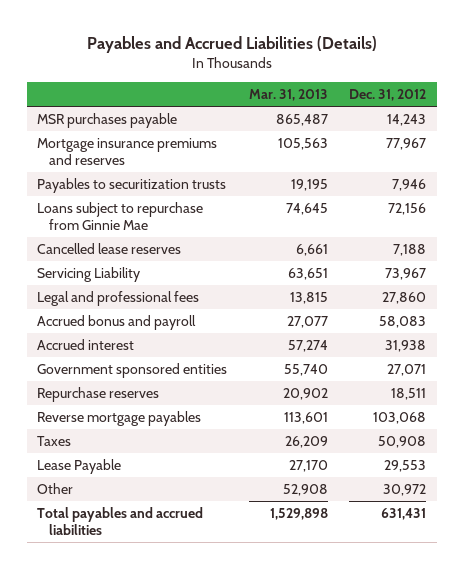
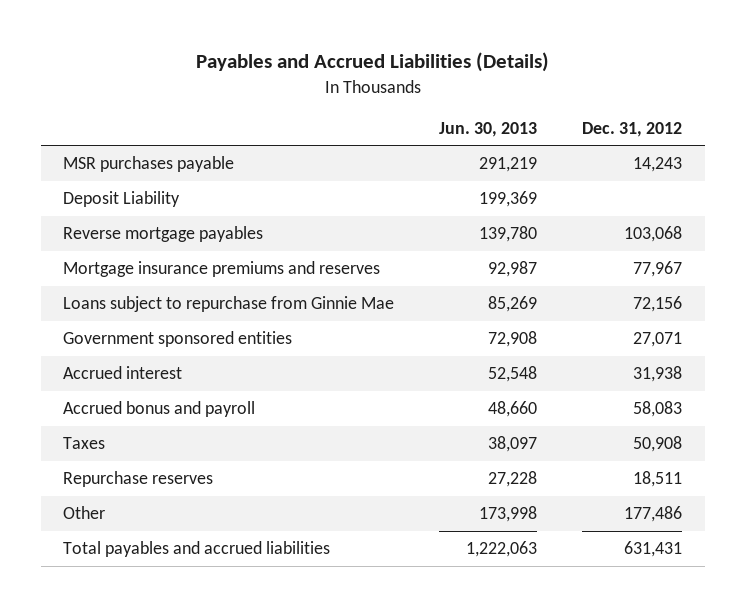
[248,89,328,102] Mar. 31, 2013 -> none
none -> [439,121,538,137] Jun. 30, 2013
none -> [63,191,181,208] Deposit Liability
[37,411,202,427] Reverse mortgage payables -> [63,226,264,243] Reverse mortgage payables
[37,178,227,194] Payables to securitization trusts -> none
[37,243,182,255] Cancelled lease reserves -> none
[37,267,141,283] Servicing Liability -> none
[37,291,200,307] Legal and professional fees -> none
[37,339,135,351] Accrued interest -> [63,366,183,380] Accrued interest
[37,315,197,331] Accrued bonus and payroll -> [63,401,256,418] Accrued bonus and payroll
[37,459,122,475] Lease Payable -> none
[37,387,160,403] Repurchase reserves -> [63,471,214,488] Repurchase reserves
[383,484,427,497] 30,972 -> [624,506,683,523] 177,486

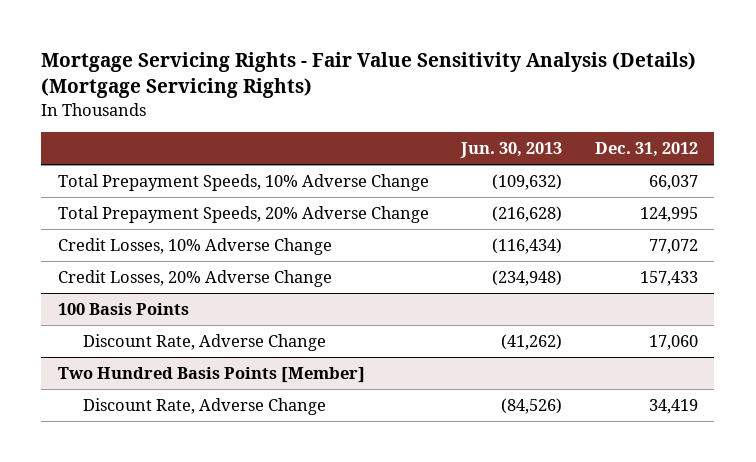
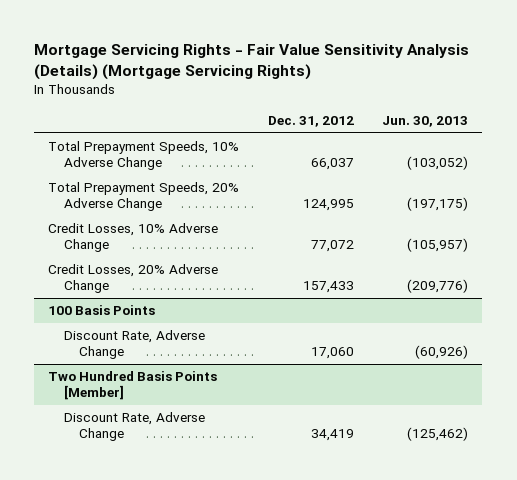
[492,174,563,191] (109,632) -> [407,156,469,171] (103,052)
[492,206,563,223] (216,628) -> [407,197,469,212] (197,175)
[492,238,563,255] (116,434) -> [407,238,469,253] (105,957)
[492,270,563,287] (234,948) -> [407,279,469,294] (209,776)
[501,334,563,351] (41,262) -> [415,345,469,360] (60,926)
[501,398,563,415] (84,526) -> [407,427,469,442] (125,462)

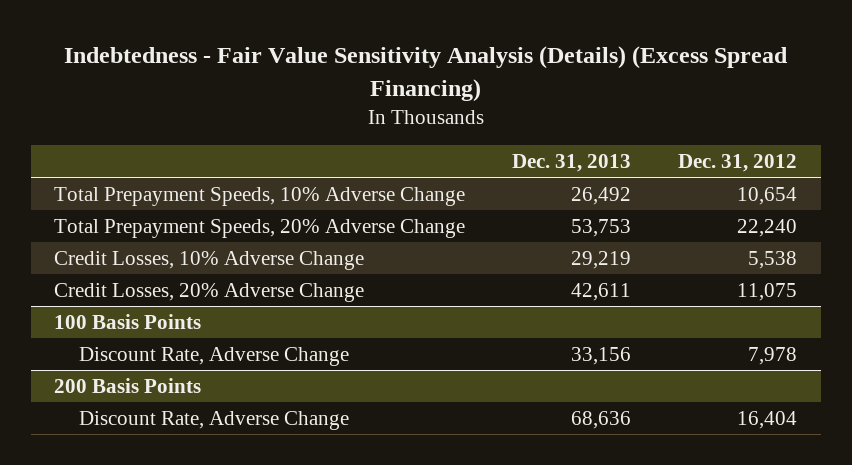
[34,44,470,81] Mortgage Servicing Rights - Fair Value Sensitivity Analysis (Details) (Mortgage Servicing Rights) -> [63,46,788,102] Indebtedness - Fair Value Sensitivity Analysis (Details) (Excess Spread Financing)
[382,116,469,128] Jun. 30, 2013 -> none
none -> [512,153,632,172] Dec. 31, 2013
[310,158,354,171] 66,037 -> [737,186,798,205] 10,654
[302,199,354,212] 124,995 -> [737,218,798,237] 22,240
[310,240,354,253] 77,072 -> [748,250,798,269] 5,538
[302,281,354,294] 157,433 -> [737,282,798,301] 11,075
[48,371,218,401] Two Hundred Basis Points [Member] -> none
[310,347,354,360] 17,060 -> [748,346,798,365] 7,978
none -> [54,377,202,393] 200 Basis Points
[310,429,354,442] 34,419 -> [737,410,798,429] 16,404

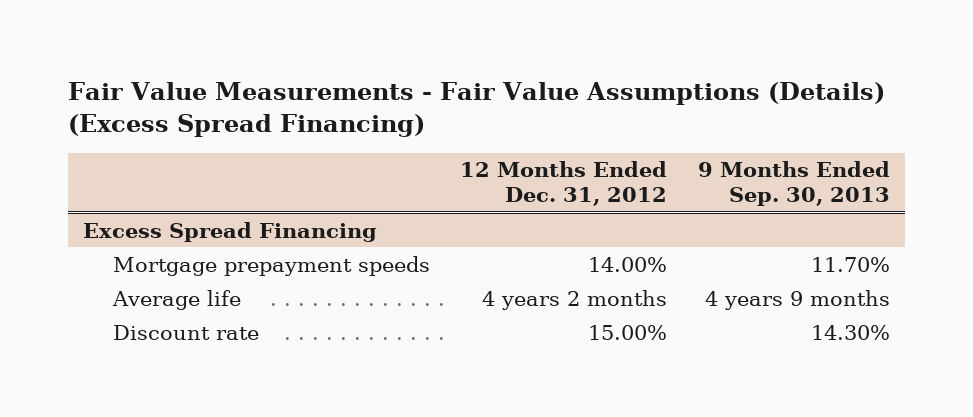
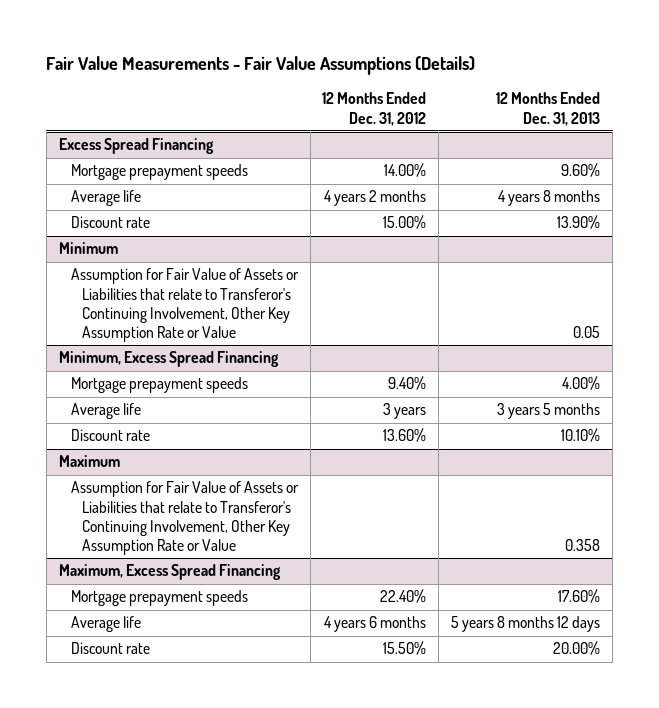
[68,82,886,138] Fair Value Measurements - Fair Value Assumptions (Details) (Excess Spread Financing) -> [46,56,476,76] Fair Value Measurements - Fair Value Assumptions (Details)
[697,161,890,206] 9 Months Ended Sep. 30, 2013 -> none
none -> [496,92,601,126] 12 Months Ended Dec. 31, 2013
none -> [58,242,118,255] Minimum
none -> [70,268,299,343] Assumption for Fair Value of Assets or Liabilities that relate to Transferor's Continuing Involvement, Other Key Assumption Rate or Value
none -> [58,351,279,368] Minimum, Excess Spread Financing
none -> [70,377,248,394] Mortgage prepayment speeds
none -> [70,403,141,420] Average life
none -> [70,429,150,442] Discount rate
none -> [58,455,120,468] Maximum
none -> [70,481,299,556] Assumption for Fair Value of Assets or Liabilities that relate to Transferor's Continuing Involvement, Other Key Assumption Rate or Value
none -> [58,564,281,581] Maximum, Excess Spread Financing
none -> [70,590,248,607] Mortgage prepayment speeds
none -> [70,616,141,633] Average life
none -> [70,642,150,655] Discount rate

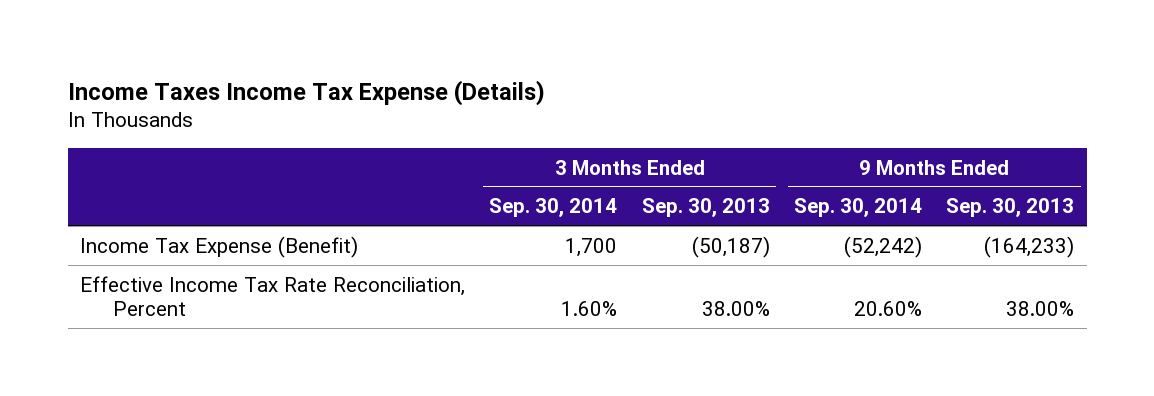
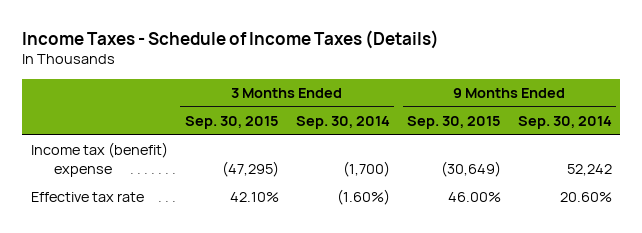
[67,79,545,106] Income Taxes Income Tax Expense (Details) -> [22,29,440,49] Income Taxes - Schedule of Income Taxes (Details)
[641,198,770,218] Sep. 30, 2013 -> none
[946,198,1075,218] Sep. 30, 2013 -> none
none -> [184,115,279,129] Sep. 30, 2015
none -> [406,115,501,129] Sep. 30, 2015
[79,235,358,258] Income Tax Expense (Benefit) -> [30,142,168,177] Income tax (benefit) expense
[565,237,618,257] 1,700 -> [342,160,390,177] (1,700)
[844,235,923,258] (52,242) -> [566,163,612,176] 52,242
[79,275,465,317] Effective Income Tax Rate Reconciliation, Percent -> [30,192,144,203] Effective tax rate
[561,301,618,317] 1.60% -> [336,189,390,206] (1.60%)

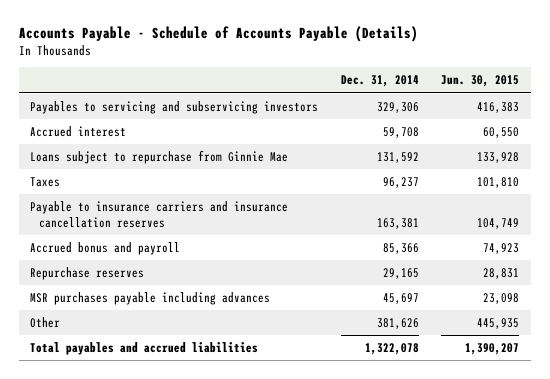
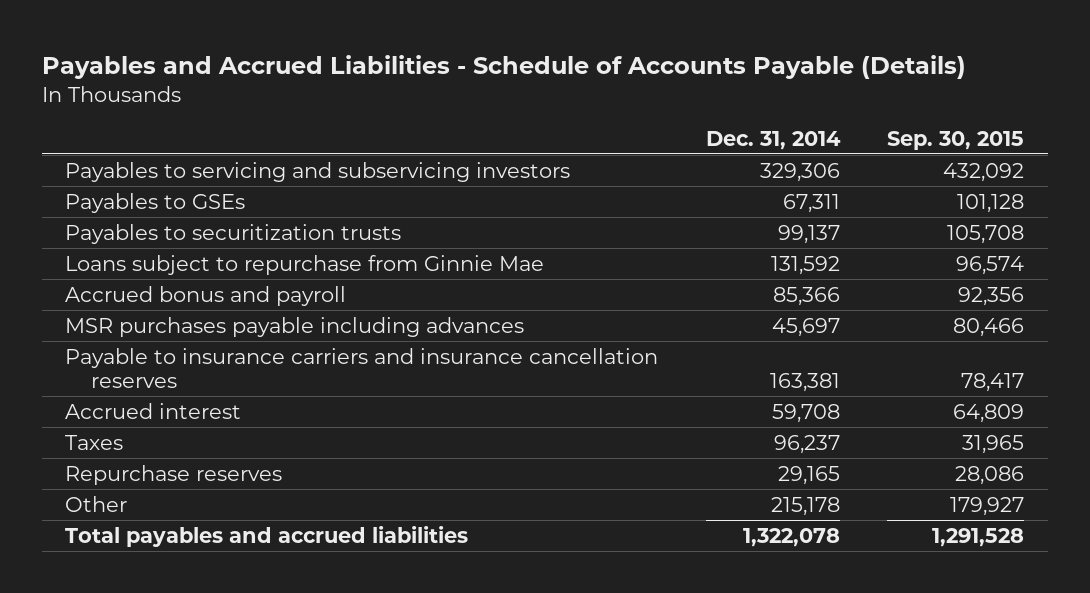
[18,26,418,43] Accounts Payable - Schedule of Accounts Payable (Details) -> [41,55,966,80] Payables and Accrued Liabilities - Schedule of Accounts Payable (Details)
[441,75,520,88] Jun. 30, 2015 -> none
none -> [887,130,1025,150] Sep. 30, 2015
none -> [65,192,246,213] Payables to GSEs
none -> [65,223,402,244] Payables to securitization trusts
[30,200,289,228] Payable to insurance carriers and insurance cancellation reserves -> [65,347,659,389] Payable to insurance carriers and insurance cancellation reserves
[30,125,127,137] Accrued interest -> [65,402,242,419] Accrued interest
[30,176,61,187] Taxes -> [65,434,124,450] Taxes
[30,266,145,280] Repurchase reserves -> [65,464,283,485] Repurchase reserves
[376,317,419,329] 381,626 -> [770,496,840,516] 215,178

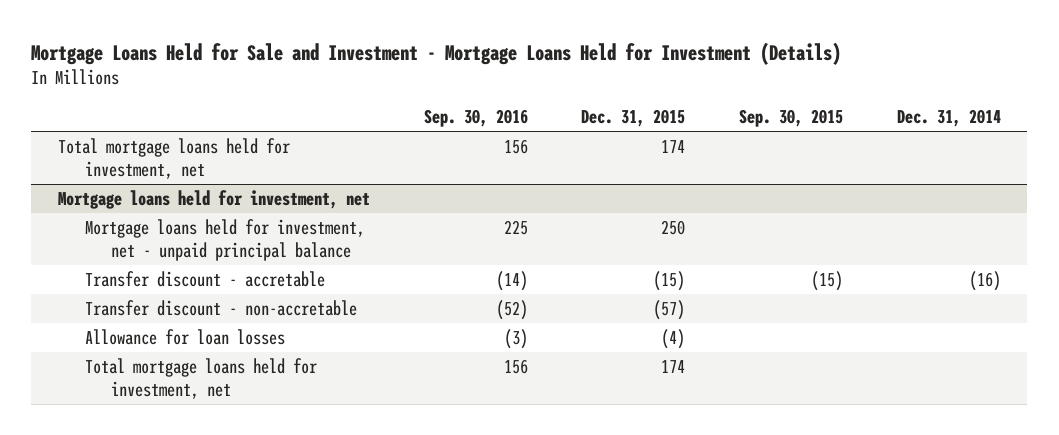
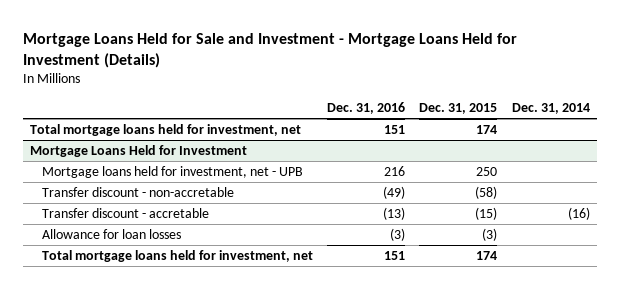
[423,109,528,128] Sep. 30, 2016 -> none
[738,109,843,128] Sep. 30, 2015 -> none
none -> [327,102,406,115] Dec. 31, 2016
[58,189,371,209] Mortgage loans held for investment, net -> [29,144,247,157] Mortgage Loans Held for Investment
[84,218,365,262] Mortgage loans held for investment, net - unpaid principal balance -> [41,165,303,178] Mortgage loans held for investment, net - UPB
none -> [41,186,234,197] Transfer discount - non-accretable
[84,299,357,316] Transfer discount - non-accretable -> none
[661,328,686,349] (4) -> [482,227,498,241] (3)

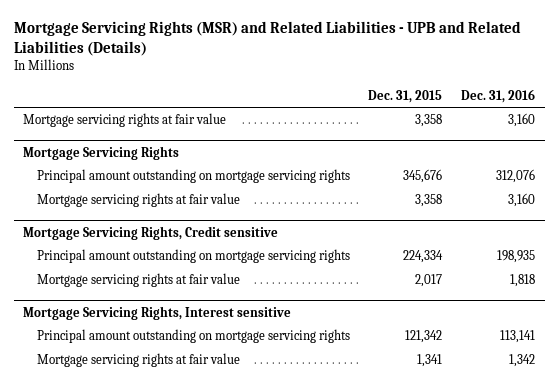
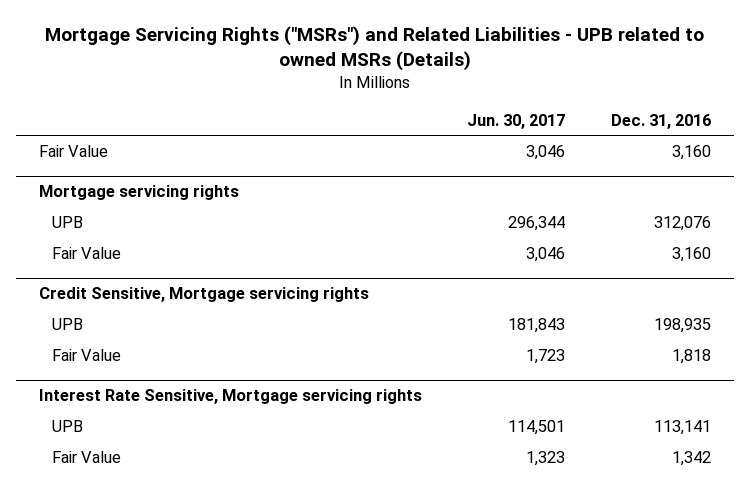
[13,21,521,57] Mortgage Servicing Rights (MSR) and Related Liabilities - UPB and Related Liabilities (Details) -> [44,26,704,72] Mortgage Servicing Rights ("MSRs") and Related Liabilities - UPB related to owned MSRs (Details)
[368,89,443,103] Dec. 31, 2015 -> none
none -> [467,113,566,129] Jun. 30, 2017
[23,113,227,128] Mortgage servicing rights at fair value -> [38,145,108,158] Fair Value
[23,145,180,160] Mortgage Servicing Rights -> [38,185,239,201] Mortgage servicing rights
[36,169,350,184] Principal amount outstanding on mortgage servicing rights -> [51,216,83,229] UPB
[36,193,240,208] Mortgage servicing rights at fair value -> [51,247,121,260] Fair Value
[23,225,279,240] Mortgage Servicing Rights, Credit sensitive -> [38,287,369,303] Credit Sensitive, Mortgage servicing rights
[36,249,350,264] Principal amount outstanding on mortgage servicing rights -> [51,318,83,331] UPB
[36,273,240,288] Mortgage servicing rights at fair value -> [51,349,121,362] Fair Value
[23,305,292,320] Mortgage Servicing Rights, Interest sensitive -> [38,389,422,405] Interest Rate Sensitive, Mortgage servicing rights
[36,329,350,344] Principal amount outstanding on mortgage servicing rights -> [51,420,83,433] UPB
[36,353,240,368] Mortgage servicing rights at fair value -> [51,451,121,464] Fair Value

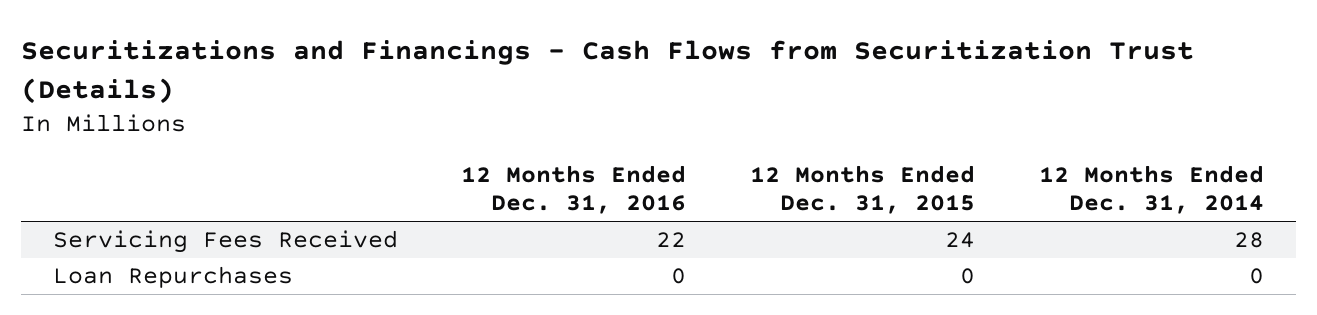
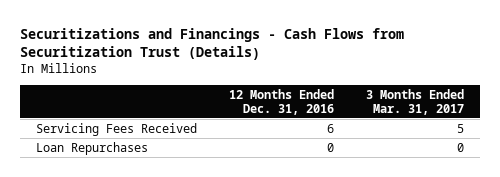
[750,164,976,215] 12 Months Ended Dec. 31, 2015 -> none
[1039,164,1265,215] 12 Months Ended Dec. 31, 2014 -> none
none -> [366,89,465,115] 3 Months Ended Mar. 31, 2017
[656,232,687,248] 22 -> [327,123,335,133] 6

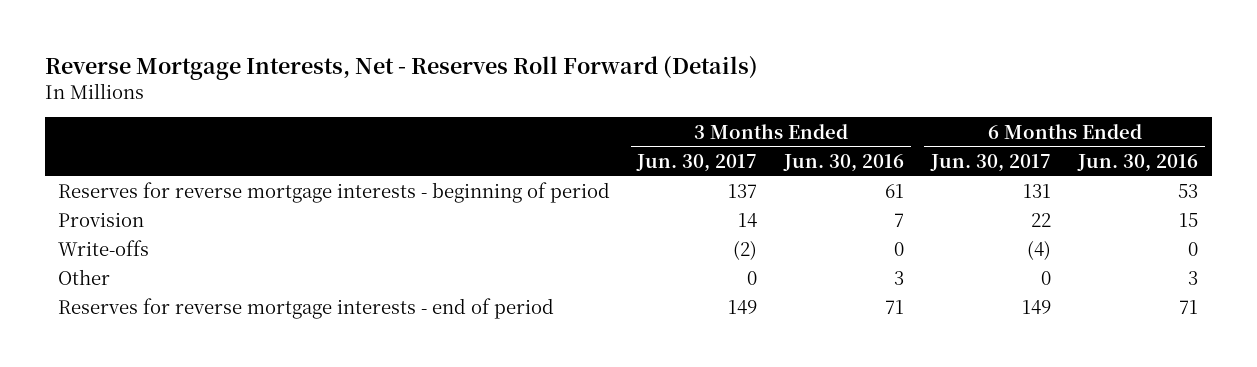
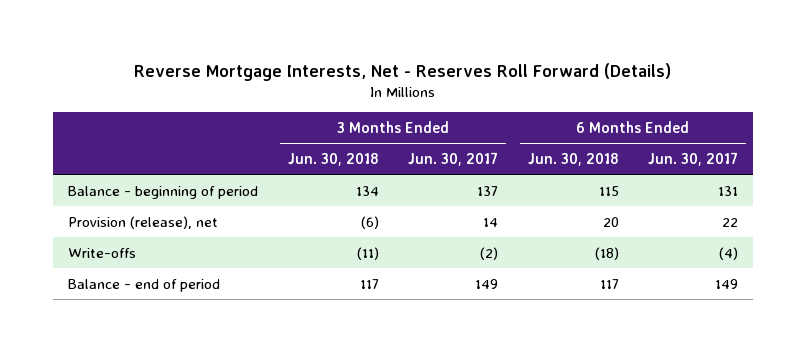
[783,153,905,172] Jun. 30, 2016 -> none
[1077,153,1199,172] Jun. 30, 2016 -> none
none -> [287,152,379,166] Jun. 30, 2018
none -> [527,152,619,166] Jun. 30, 2018
[58,182,611,204] Reserves for reverse mortgage interests - beginning of period -> [67,185,258,199] Balance - beginning of period
[58,212,145,228] Provision -> [67,215,218,229] Provision (release), net
[58,269,111,286] Other -> none
[58,298,555,320] Reserves for reverse mortgage interests - end of period -> [67,278,220,292] Balance - end of period

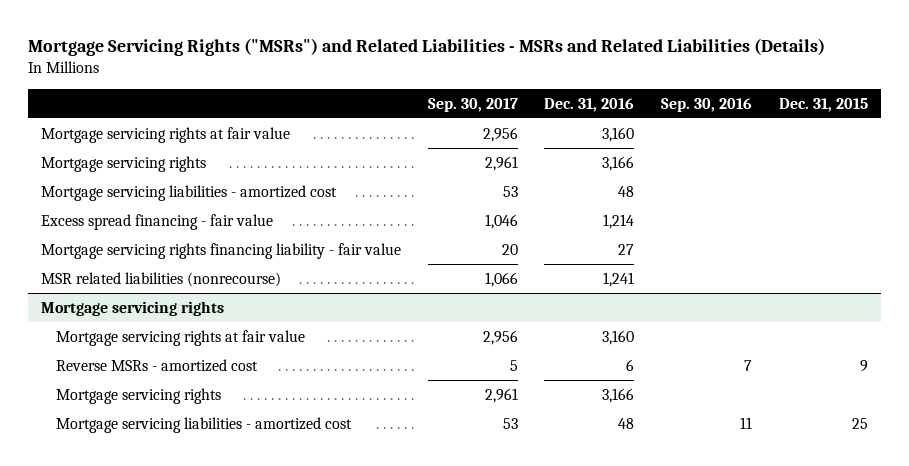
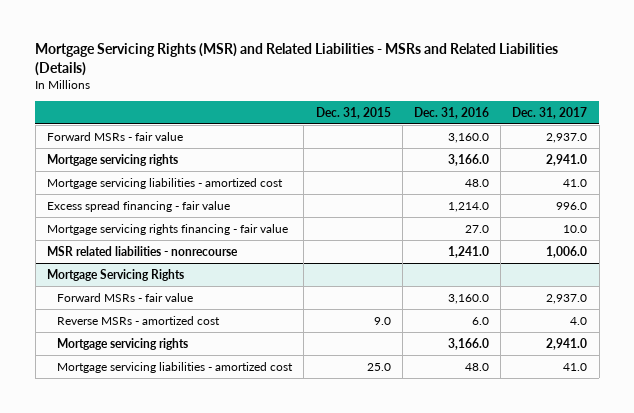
[27,38,825,57] Mortgage Servicing Rights ("MSRs") and Related Liabilities - MSRs and Related Liabilities (Details) -> [35,42,559,76] Mortgage Servicing Rights (MSR) and Related Liabilities - MSRs and Related Liabilities (Details)
[427,97,518,112] Sep. 30, 2017 -> none
[661,97,753,112] Sep. 30, 2016 -> none
none -> [512,106,588,119] Dec. 31, 2017
[41,126,291,143] Mortgage servicing rights at fair value -> [46,131,183,141] Forward MSRs - fair value
[602,126,635,142] 3,160 -> [447,132,489,143] 3,160.0
[602,155,635,171] 3,166 -> [447,153,489,166] 3,166.0
[618,185,635,197] 48 -> [464,178,489,187] 48.0
[603,213,635,229] 1,214 -> [447,201,489,212] 1,214.0
[41,242,402,259] Mortgage servicing rights financing liability - fair value -> [46,223,288,235] Mortgage servicing rights financing - fair value
[618,243,635,255] 27 -> [464,224,489,233] 27.0
[41,271,282,287] MSR related liabilities (nonrecourse) -> [46,245,238,256] MSR related liabilities - nonrecourse
[603,271,635,287] 1,241 -> [447,245,489,258] 1,241.0
[41,300,225,316] Mortgage servicing rights -> [46,268,184,281] Mortgage Servicing Rights
[56,329,306,346] Mortgage servicing rights at fair value -> [57,292,194,302] Forward MSRs - fair value
[602,329,635,345] 3,160 -> [447,293,489,304] 3,160.0
[626,358,635,371] 6 -> [471,316,489,325] 6.0
[859,359,868,372] 9 -> [373,316,391,325] 9.0
[602,387,635,403] 3,166 -> [447,337,489,350] 3,166.0
[618,417,635,429] 48 -> [464,362,489,371] 48.0
[851,417,868,429] 25 -> [366,362,391,371] 25.0

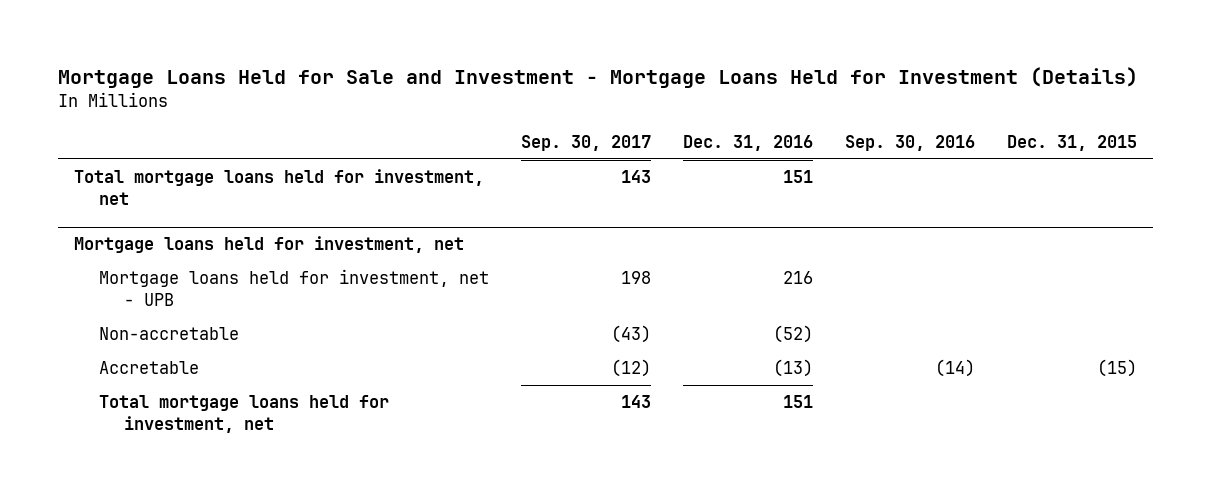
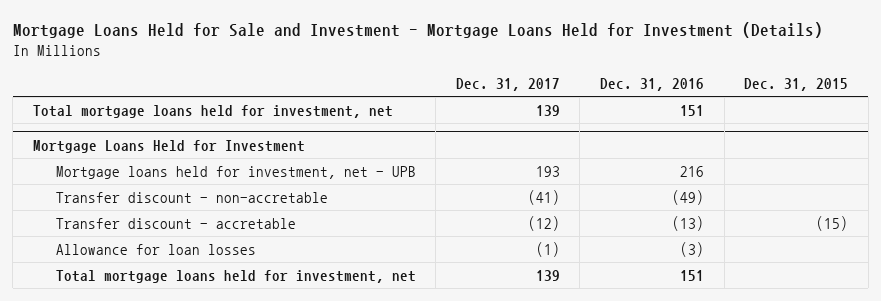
[520,134,651,151] Sep. 30, 2017 -> none
[844,134,975,151] Sep. 30, 2016 -> none
none -> [455,77,560,91] Dec. 31, 2017
[73,236,464,254] Mortgage loans held for investment, net -> [32,139,305,153] Mortgage Loans Held for Investment
[98,327,239,341] Non-accretable -> [55,191,328,203] Transfer discount - non-accretable
[772,325,813,344] (52) -> [672,189,705,205] (49)
[98,361,199,375] Accretable -> [55,217,296,229] Transfer discount - accretable
none -> [55,243,256,255] Allowance for loan losses

